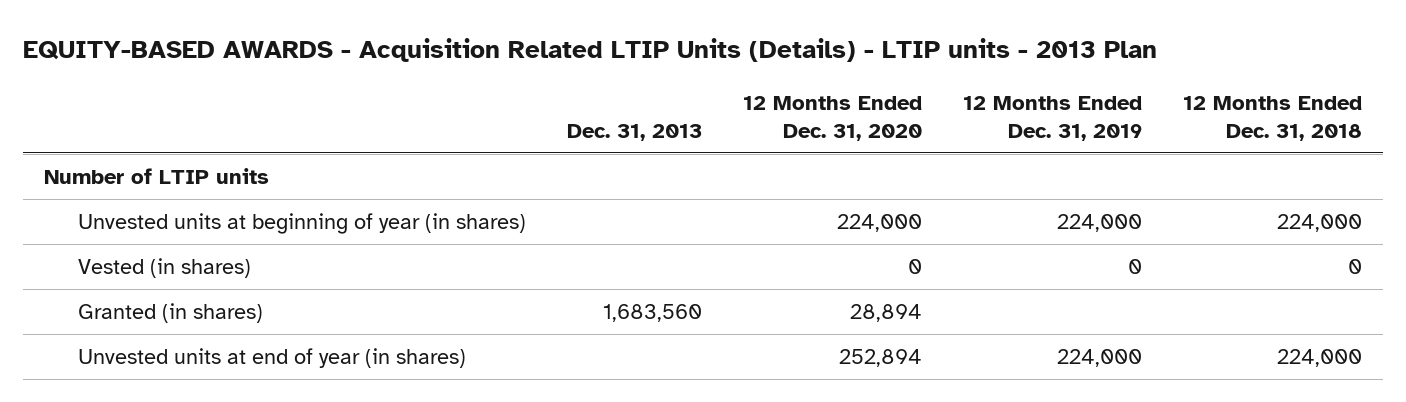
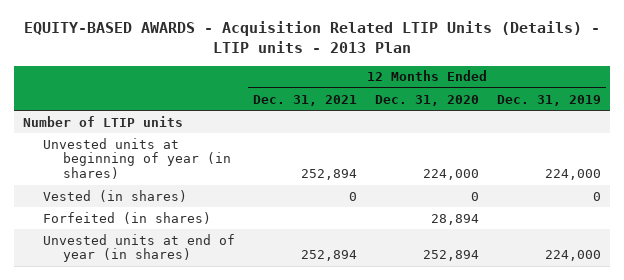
[567,123,703,141] Dec. 31, 2013 -> none
[1183,95,1363,141] 12 Months Ended Dec. 31, 2018 -> none
none -> [253,94,358,106] Dec. 31, 2021
[78,303,264,324] Granted (in shares) -> [42,211,211,224] Forfeited (in shares)

